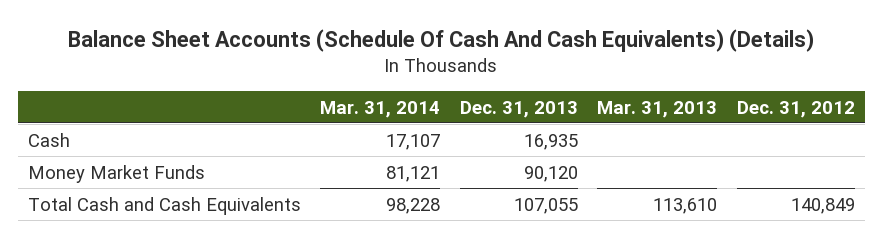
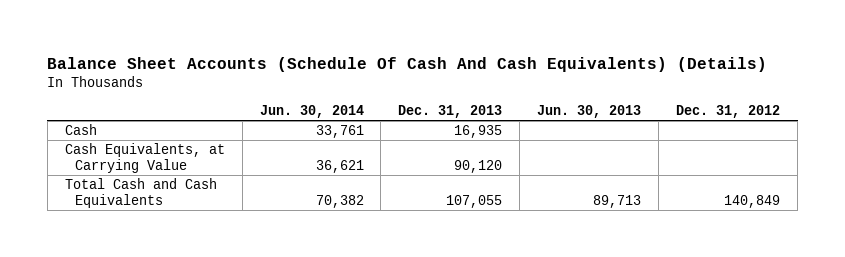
[320,100,441,118] Mar. 31, 2014 -> none
[597,100,718,118] Mar. 31, 2013 -> none
none -> [259,105,364,119] Jun. 30, 2014
none -> [537,105,642,119] Jun. 30, 2013
[27,164,205,183] Money Market Funds -> [64,143,225,174] Cash Equivalents, at Carrying Value

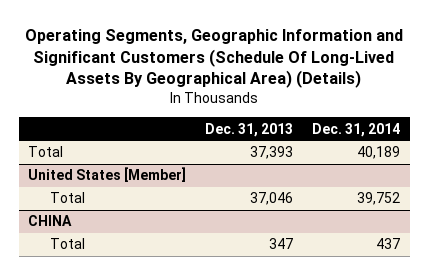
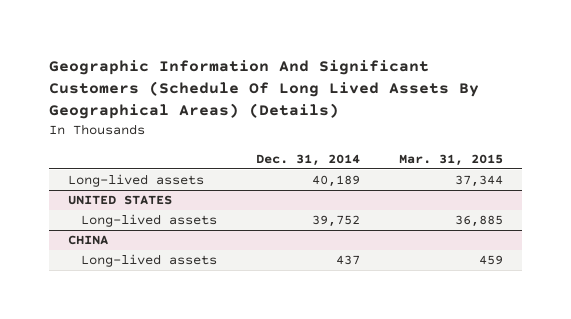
[25,28,404,89] Operating Segments, Geographic Information and Significant Customers (Schedule Of Long-Lived Assets By Geographical Area) (Details) -> [48,59,479,119] Geographic Information And Significant Customers (Schedule Of Long Lived Assets By Geographical Areas) (Details)
[205,122,294,137] Dec. 31, 2013 -> none
none -> [398,153,503,166] Mar. 31, 2015
[28,146,64,158] Total -> [68,174,205,188] Long-lived assets
[28,167,187,183] United States [Member] -> [68,195,173,206] UNITED STATES
[49,192,85,204] Total -> [80,214,217,228] Long-lived assets
[49,238,85,250] Total -> [80,254,217,268] Long-lived assets

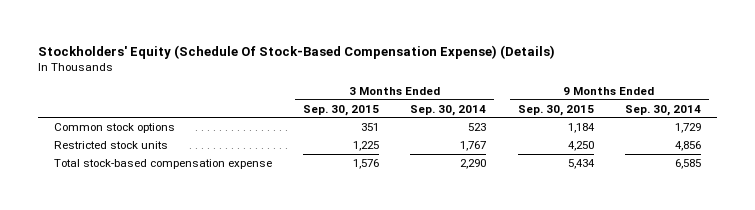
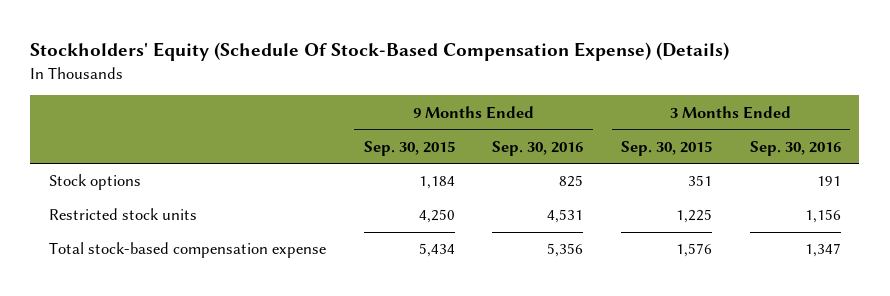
[410,104,487,116] Sep. 30, 2014 -> none
[625,104,702,116] Sep. 30, 2014 -> none
none -> [492,140,584,156] Sep. 30, 2016
none -> [749,140,841,156] Sep. 30, 2016
[53,122,175,133] Common stock options -> [49,174,142,191] Stock options

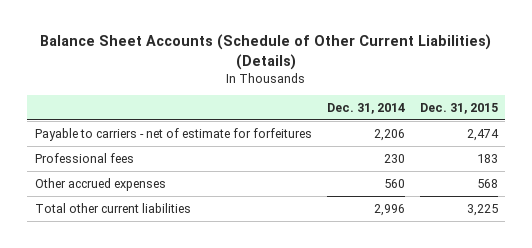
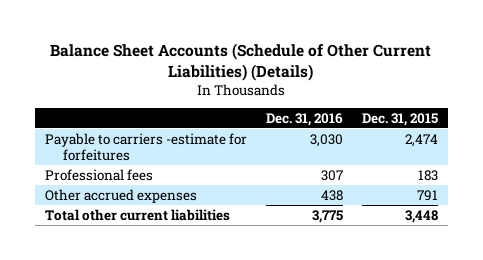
[326,102,405,114] Dec. 31, 2014 -> none
none -> [265,112,343,126] Dec. 31, 2016
[34,127,312,141] Payable to carriers - net of estimate for forfeitures -> [44,132,247,161] Payable to carriers -estimate for forfeitures
[476,178,498,188] 568 -> [417,189,439,201] 791
[466,203,498,216] 3,225 -> [405,209,439,223] 3,448

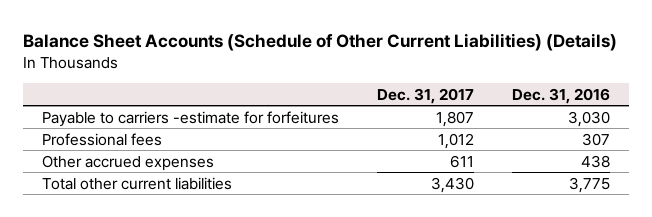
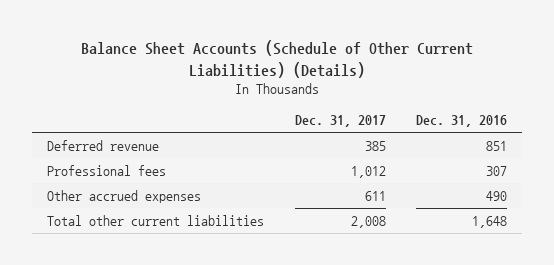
[42,110,340,127] Payable to carriers -estimate for forfeitures -> none
none -> [47,139,160,151] Deferred revenue
[580,154,610,168] 438 -> [485,190,507,201] 490
[431,176,475,193] 3,430 -> [350,215,386,228] 2,008
[568,176,610,193] 3,775 -> [471,215,507,228] 1,648

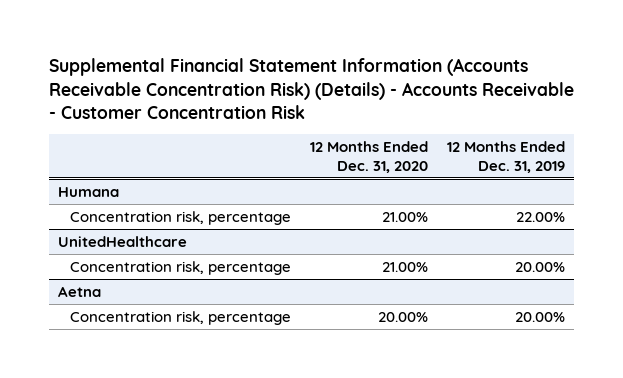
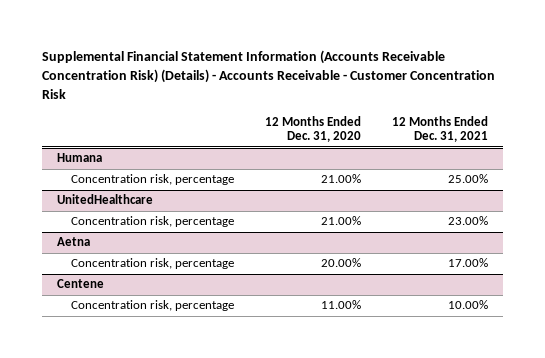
[446,140,565,173] 12 Months Ended Dec. 31, 2019 -> none
none -> [391,116,488,143] 12 Months Ended Dec. 31, 2021
none -> [57,279,105,289] Centene
none -> [71,300,235,312] Concentration risk, percentage

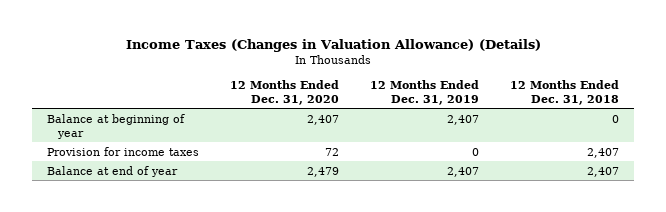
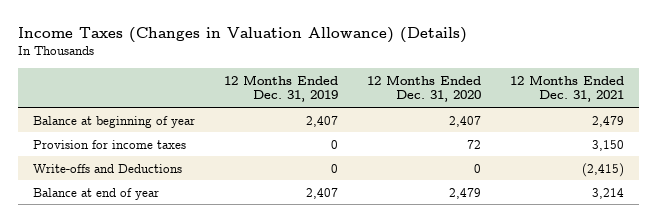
[509,79,619,105] 12 Months Ended Dec. 31, 2018 -> none
none -> [510,74,625,103] 12 Months Ended Dec. 31, 2021
none -> [32,163,182,173] Write-offs and Deductions

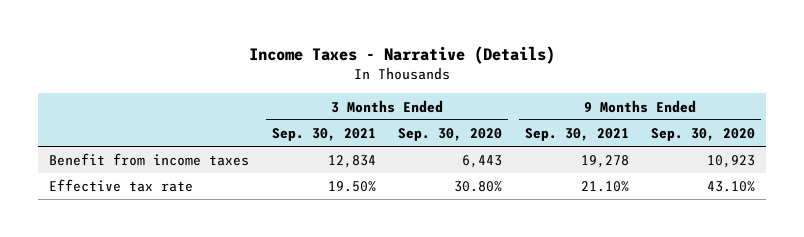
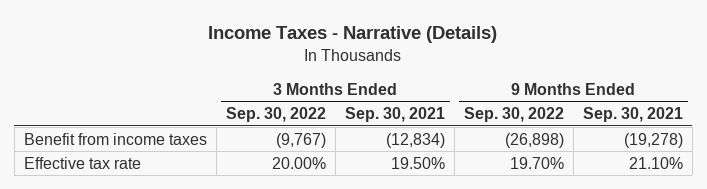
[398,127,503,141] Sep. 30, 2020 -> none
[650,127,755,141] Sep. 30, 2020 -> none
none -> [225,107,326,123] Sep. 30, 2022
none -> [463,107,564,123] Sep. 30, 2022
[327,155,376,169] 12,834 -> [385,132,445,148] (12,834)
[580,155,629,169] 19,278 -> [623,132,683,148] (19,278)

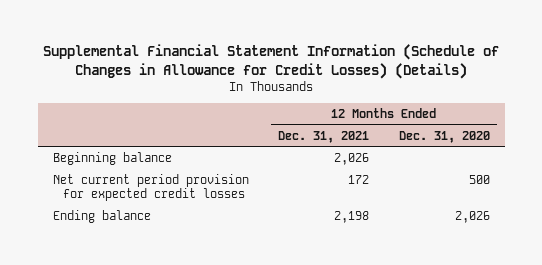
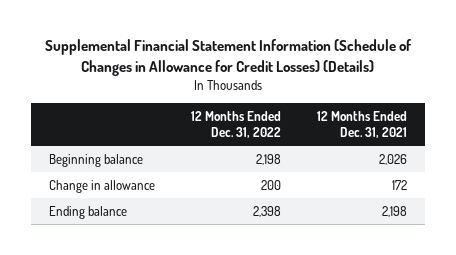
[398,130,490,143] Dec. 31, 2020 -> none
none -> [190,110,281,139] 12 Months Ended Dec. 31, 2022
[52,174,249,202] Net current period provision for expected credit losses -> [48,179,155,193] Change in allowance

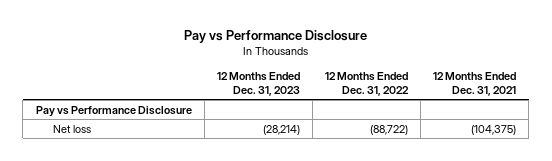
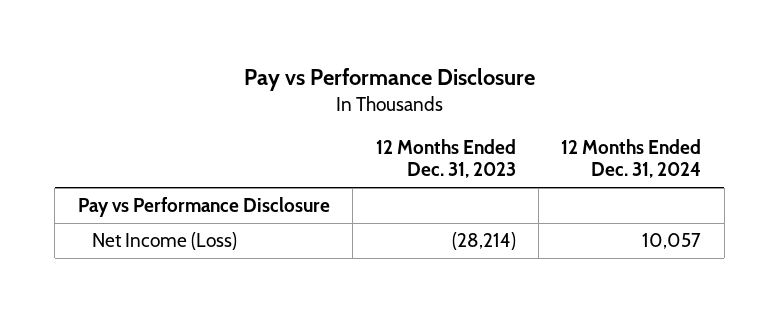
[324,71,409,96] 12 Months Ended Dec. 31, 2022 -> none
[433,71,517,96] 12 Months Ended Dec. 31, 2021 -> none
none -> [561,138,702,179] 12 Months Ended Dec. 31, 2024
[52,124,91,133] Net loss -> [91,232,237,251] Net Income (Loss)

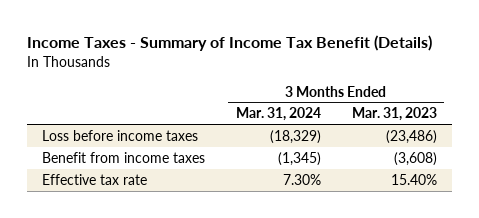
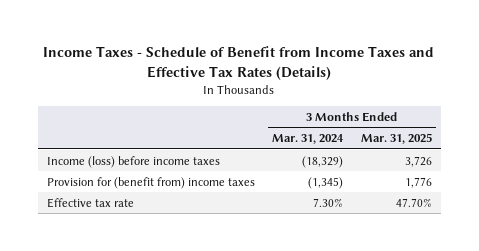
[26,35,432,52] Income Taxes - Summary of Income Tax Benefit (Details) -> [43,46,435,80] Income Taxes - Schedule of Benefit from Income Taxes and Effective Tax Rates (Details)
[351,107,437,122] Mar. 31, 2023 -> none
none -> [360,133,432,145] Mar. 31, 2025
[42,129,199,141] Loss before income taxes -> [46,155,220,168] Income (loss) before income taxes
[42,151,206,163] Benefit from income taxes -> [46,176,255,189] Provision for (benefit from) income taxes

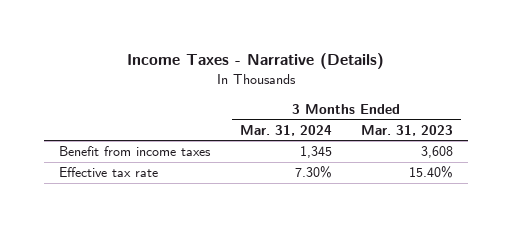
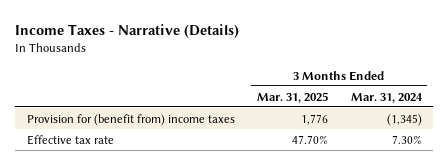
[361,124,454,136] Mar. 31, 2023 -> none
none -> [257,91,329,103] Mar. 31, 2025
[58,146,211,157] Benefit from income taxes -> [26,113,235,126] Provision for (benefit from) income taxes
[299,146,332,159] 1,345 -> [386,113,422,126] (1,345)

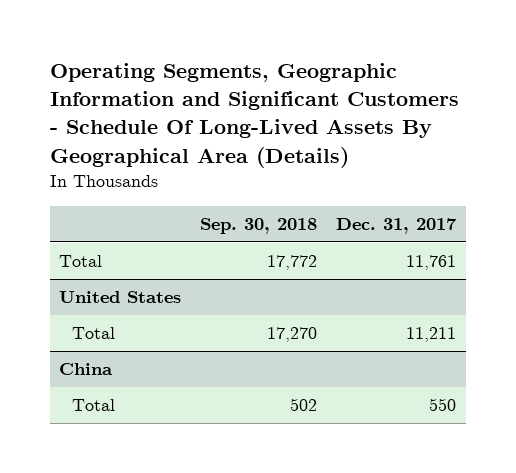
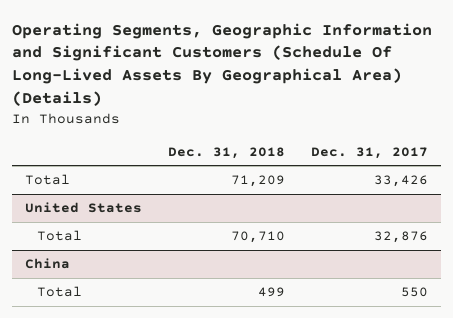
[49,62,459,168] Operating Segments, Geographic Information and Significant Customers - Schedule Of Long-Lived Assets By Geographical Area (Details) -> [12,22,433,106] Operating Segments, Geographic Information and Significant Customers (Schedule Of Long-Lived Assets By Geographical Area) (Details)
[200,217,318,234] Sep. 30, 2018 -> none
none -> [168,146,286,159] Dec. 31, 2018
[406,255,457,271] 11,761 -> [374,175,429,188] 33,426
[406,327,457,343] 11,211 -> [374,231,429,244] 32,876

